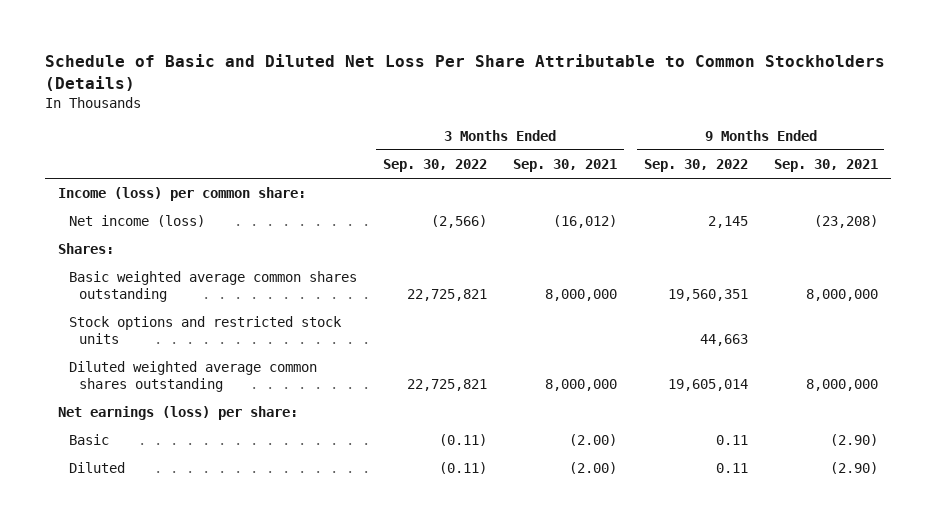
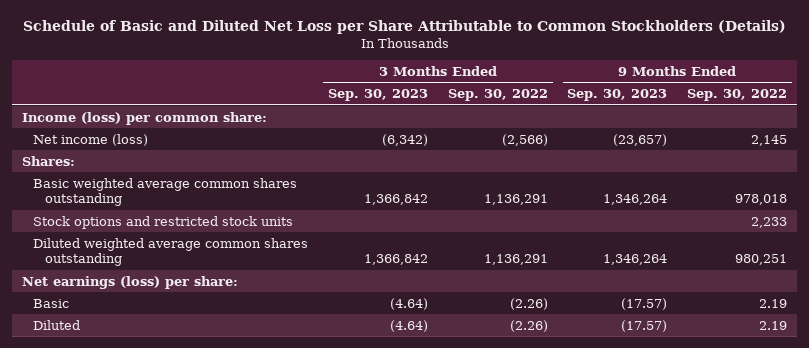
[44,53,885,91] Schedule of Basic and Diluted Net Loss Per Share Attributable to Common Stockholders (Details) -> [22,20,786,35] Schedule of Basic and Diluted Net Loss per Share Attributable to Common Stockholders (Details)
[513,159,618,173] Sep. 30, 2021 -> none
[773,159,878,173] Sep. 30, 2021 -> none
none -> [328,89,429,102] Sep. 30, 2023
none -> [567,89,668,102] Sep. 30, 2023
[407,289,488,302] 22,725,821 -> [483,194,548,206] 1,136,291
[667,289,748,302] 19,560,351 -> [735,194,788,206] 978,018
[699,334,748,347] 44,663 -> [751,216,788,228] 2,233
[407,379,488,392] 22,725,821 -> [483,254,548,266] 1,136,291
[667,379,748,392] 19,605,014 -> [735,254,788,266] 980,251
[439,434,488,447] (0.11) -> [509,297,548,310] (2.26)
[715,435,748,446] 0.11 -> [759,298,788,308] 2.19
[439,462,488,475] (0.11) -> [509,319,548,332] (2.26)
[715,463,748,474] 0.11 -> [759,320,788,330] 2.19

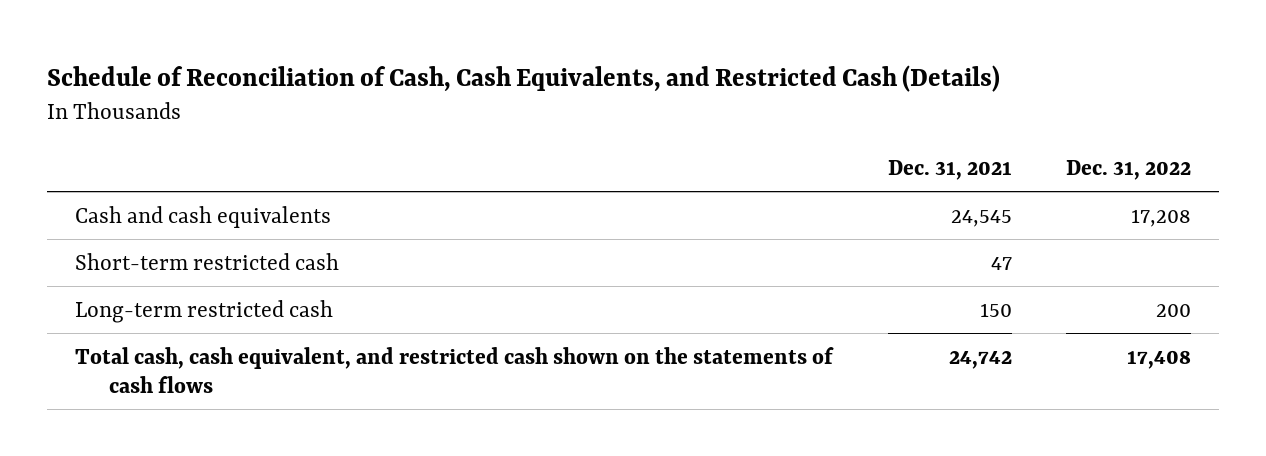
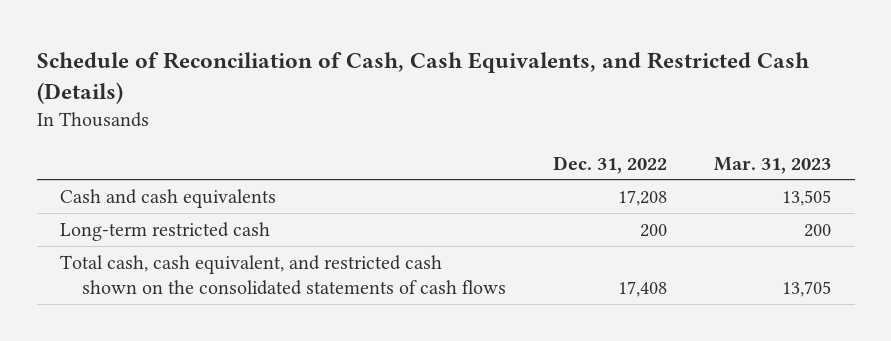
[887,160,1012,181] Dec. 31, 2021 -> none
none -> [714,156,832,174] Mar. 31, 2023
[74,252,339,270] Short-term restricted cash -> none
[74,346,834,393] Total cash, cash equivalent, and restricted cash shown on the statements of cash flows -> [60,254,506,295] Total cash, cash equivalent, and restricted cash shown on the consolidated statements of cash flows

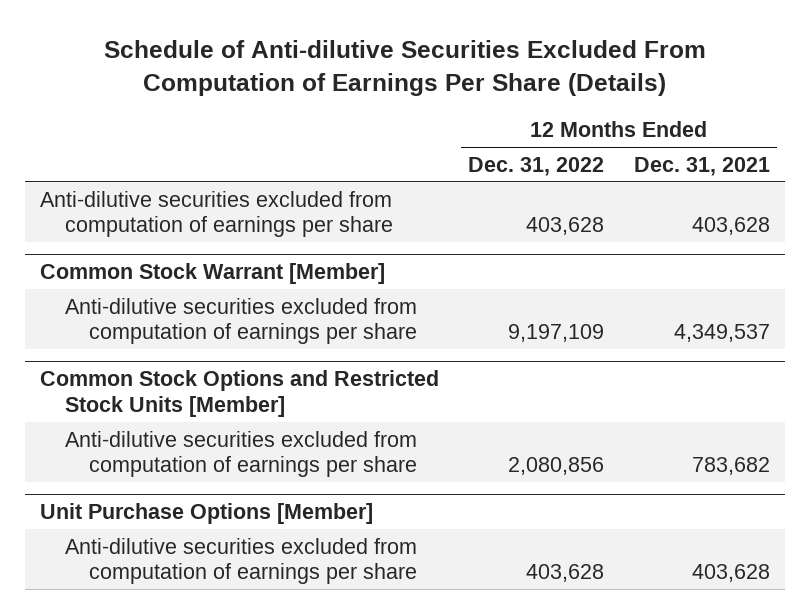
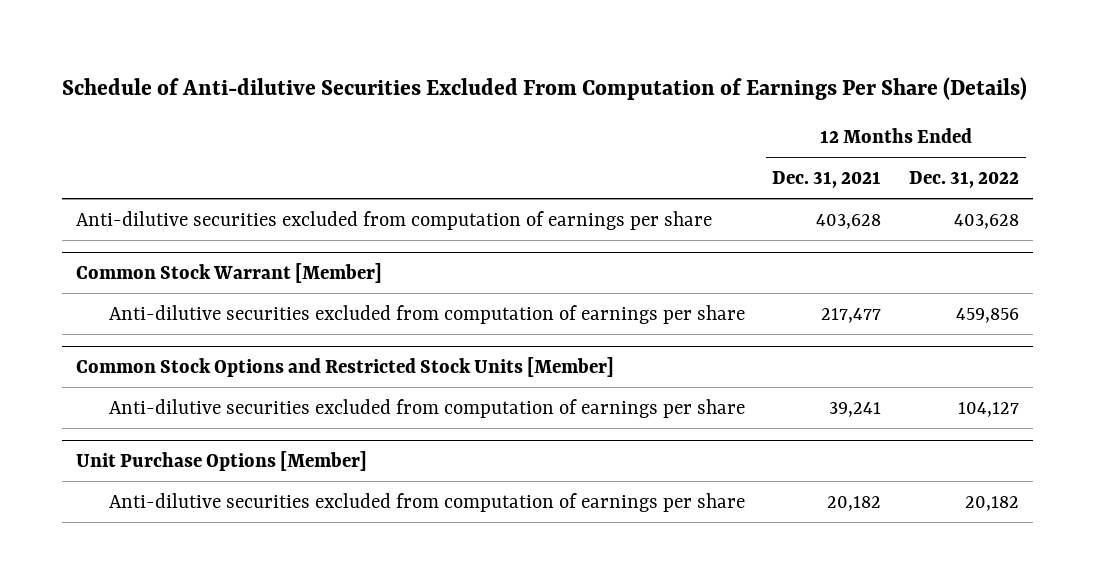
[508,324,605,343] 9,197,109 -> [956,307,1020,323] 459,856
[673,324,770,343] 4,349,537 -> [821,307,882,323] 217,477
[508,457,605,476] 2,080,856 -> [958,401,1020,417] 104,127
[691,457,770,476] 783,682 -> [829,401,882,417] 39,241
[526,564,605,583] 403,628 -> [965,495,1020,511] 20,182
[691,564,770,583] 403,628 -> [827,495,882,511] 20,182

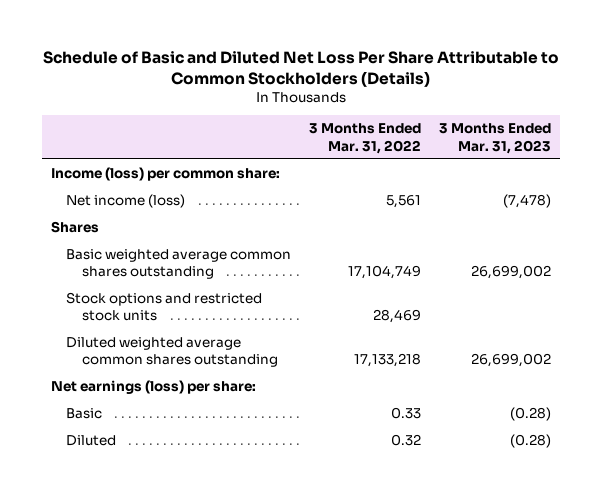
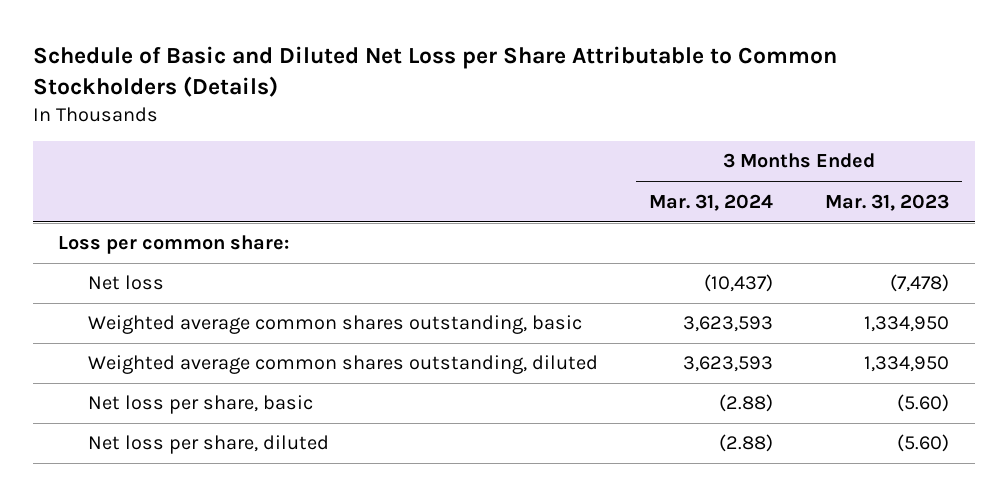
[43,51,560,87] Schedule of Basic and Diluted Net Loss Per Share Attributable to Common Stockholders (Details) -> [32,46,837,98] Schedule of Basic and Diluted Net Loss per Share Attributable to Common Stockholders (Details)
[309,123,422,154] 3 Months Ended Mar. 31, 2022 -> none
none -> [649,193,774,211] Mar. 31, 2024
[51,221,100,234] Shares -> none
[66,292,263,322] Stock options and restricted stock units -> none
[51,380,257,395] Net earnings (loss) per share: -> none
[51,167,281,182] Income (loss) per common share: -> [58,235,290,255] Loss per common share:
[66,194,186,209] Net income (loss) -> [87,275,164,291] Net loss
[66,249,292,280] Basic weighted average common shares outstanding -> [87,315,582,335] Weighted average common shares outstanding, basic
[470,265,551,280] 26,699,002 -> [863,316,949,333] 1,334,950
[66,337,278,368] Diluted weighted average common shares outstanding -> [87,355,598,375] Weighted average common shares outstanding, diluted
[470,353,551,368] 26,699,002 -> [863,356,949,373] 1,334,950
[66,408,103,420] Basic -> [87,395,313,415] Net loss per share, basic
[509,407,551,422] (0.28) -> [896,394,949,413] (5.60)
[66,435,117,447] Diluted -> [87,435,329,455] Net loss per share, diluted
[509,434,551,449] (0.28) -> [896,434,949,453] (5.60)

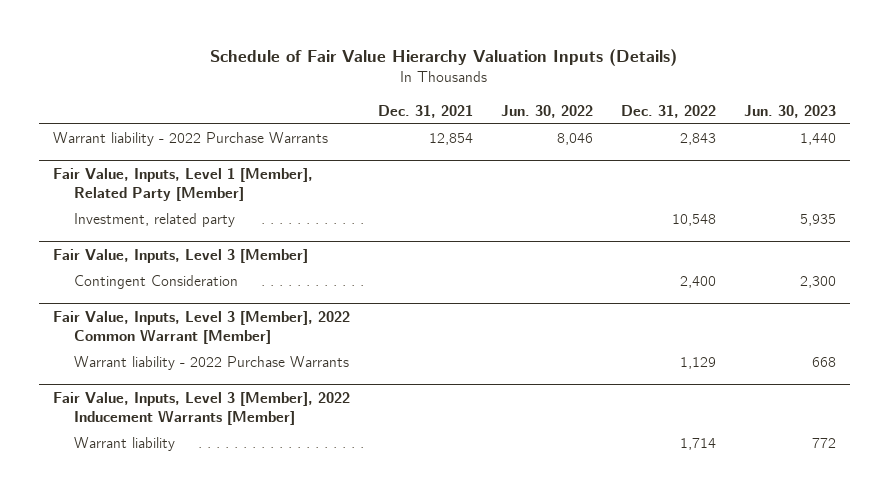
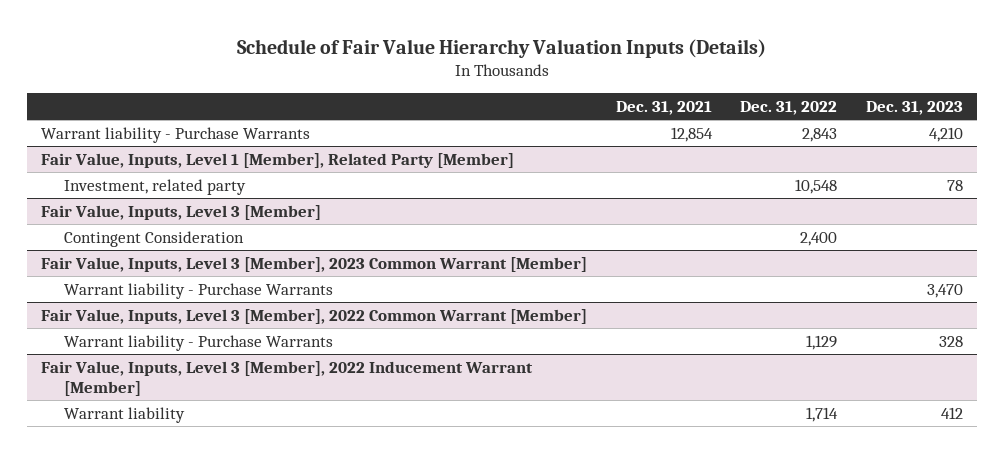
[500,104,593,118] Jun. 30, 2022 -> none
[743,104,836,118] Jun. 30, 2023 -> none
none -> [865,101,963,116] Dec. 31, 2023
[53,132,329,147] Warrant liability - 2022 Purchase Warrants -> [41,126,311,143] Warrant liability - Purchase Warrants
none -> [41,256,588,272] Fair Value, Inputs, Level 3 [Member], 2023 Common Warrant [Member]
none -> [64,282,334,299] Warrant liability - Purchase Warrants
[74,356,350,371] Warrant liability - 2022 Purchase Warrants -> [64,334,334,351] Warrant liability - Purchase Warrants
[53,391,351,425] Fair Value, Inputs, Level 3 [Member], 2022 Inducement Warrants [Member] -> [41,360,534,396] Fair Value, Inputs, Level 3 [Member], 2022 Inducement Warrant [Member]

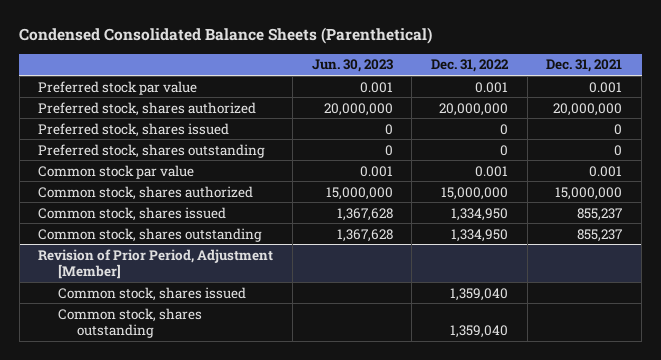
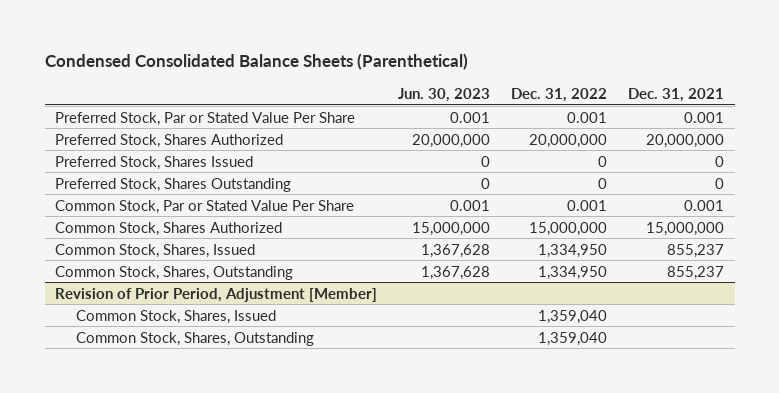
[38,80,198,95] Preferred stock par value -> [55,111,356,126] Preferred Stock, Par or Stated Value Per Share
[38,101,257,116] Preferred stock, shares authorized -> [55,133,284,148] Preferred Stock, Shares Authorized
[38,122,230,137] Preferred stock, shares issued -> [55,155,254,170] Preferred Stock, Shares Issued
[38,143,266,158] Preferred stock, shares outstanding -> [55,177,292,192] Preferred Stock, Shares Outstanding
[38,164,195,179] Common stock par value -> [55,199,355,214] Common Stock, Par or Stated Value Per Share
[38,185,254,200] Common stock, shares authorized -> [55,221,283,236] Common Stock, Shares Authorized
[38,206,227,221] Common stock, shares issued -> [55,243,256,258] Common Stock, Shares, Issued
[38,227,263,242] Common stock, shares outstanding -> [55,265,294,280] Common Stock, Shares, Outstanding
[57,286,246,301] Common stock, shares issued -> [76,309,277,324] Common Stock, Shares, Issued
[57,307,202,339] Common stock, shares outstanding -> [76,331,315,346] Common Stock, Shares, Outstanding

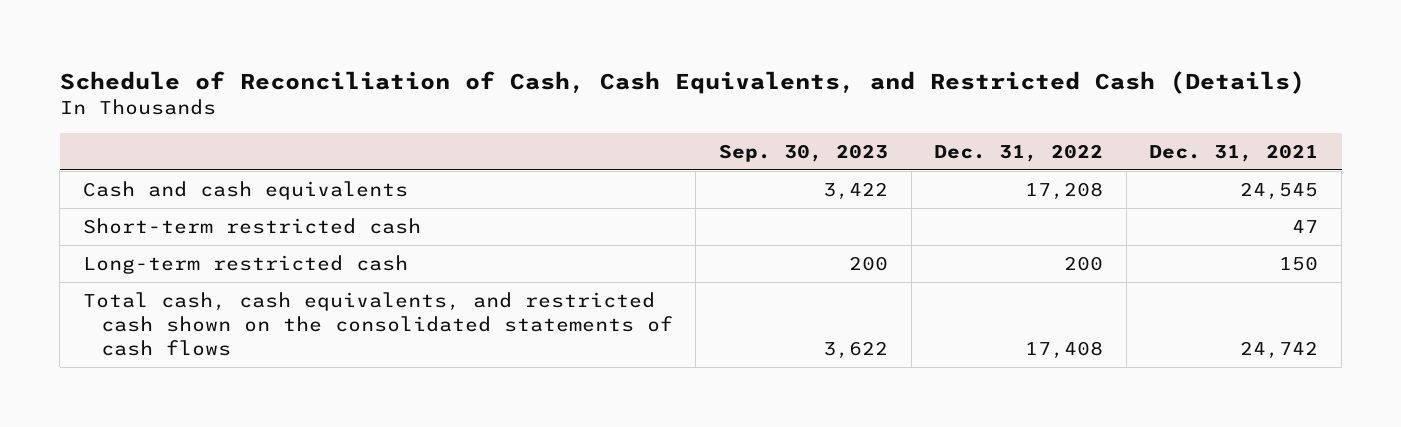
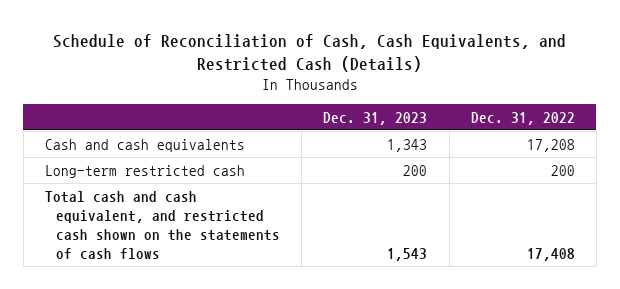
[718,143,888,162] Sep. 30, 2023 -> none
[1149,143,1319,162] Dec. 31, 2021 -> none
none -> [323,111,428,125] Dec. 31, 2023
[82,218,421,235] Short-term restricted cash -> none
[82,292,673,357] Total cash, cash equivalents, and restricted cash shown on the consolidated statements of cash flows -> [44,190,281,259] Total cash and cash equivalent, and restricted cash shown on the statements of cash flows

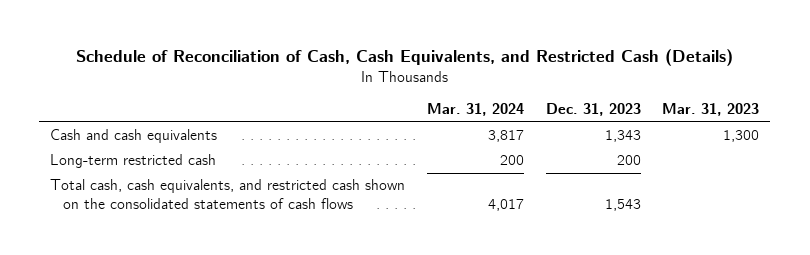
[470,111,575,125] Dec. 31, 2022 -> none
none -> [426,103,524,117] Mar. 31, 2024
none -> [662,103,760,117] Mar. 31, 2023
[44,190,281,259] Total cash and cash equivalent, and restricted cash shown on the statements of cash flows -> [50,179,406,209] Total cash, cash equivalents, and restricted cash shown on the consolidated statements of cash flows

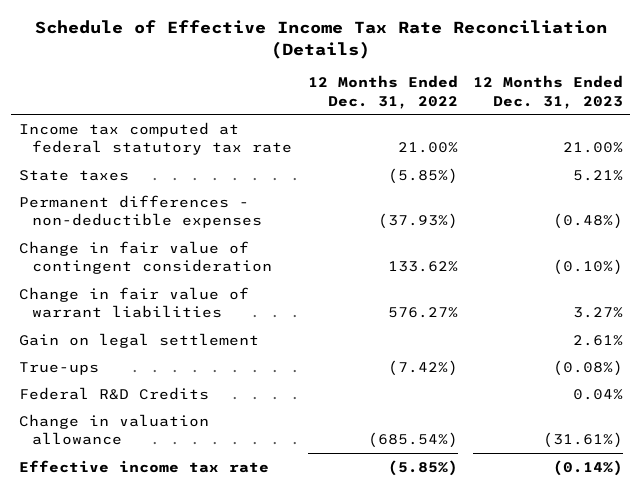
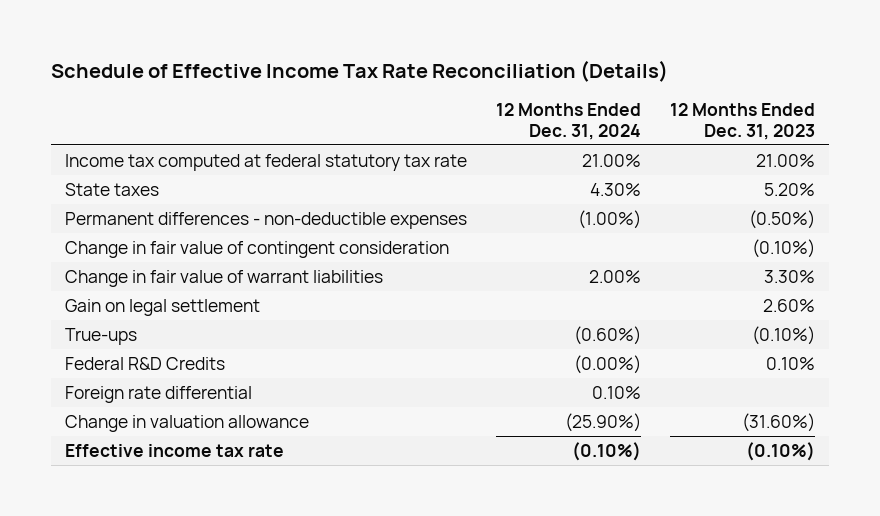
[307,75,458,109] 12 Months Ended Dec. 31, 2022 -> none
none -> [495,102,641,140] 12 Months Ended Dec. 31, 2024
[572,169,623,181] 5.21% -> [763,182,815,196] 5.20%
[552,212,623,229] (0.48%) -> [748,209,815,229] (0.50%)
[572,306,623,318] 3.27% -> [763,269,815,283] 3.30%
[572,334,623,346] 2.61% -> [762,298,815,312] 2.60%
[552,359,623,376] (0.08%) -> [751,325,815,345] (0.10%)
[572,388,623,400] 0.04% -> [765,356,815,370] 0.10%
none -> [65,385,253,403] Foreign rate differential
[542,431,623,448] (31.61%) -> [741,412,815,432] (31.60%)
[552,459,623,476] (0.14%) -> [745,441,815,461] (0.10%)

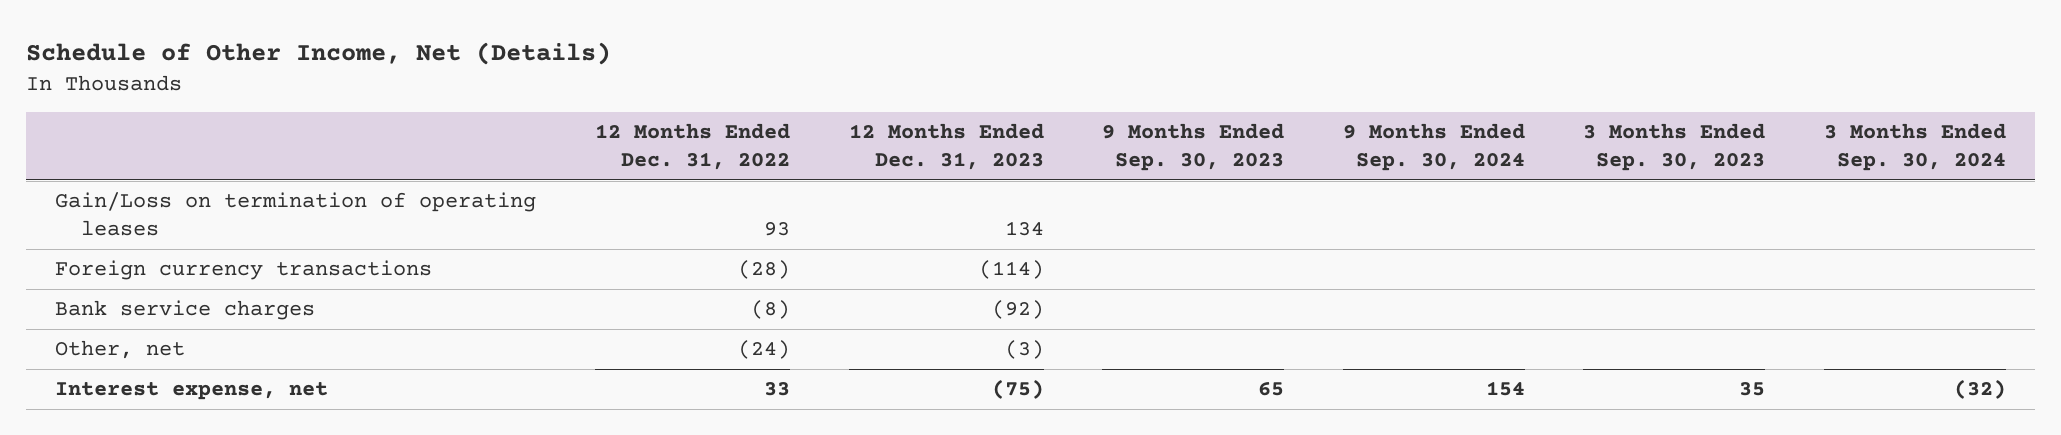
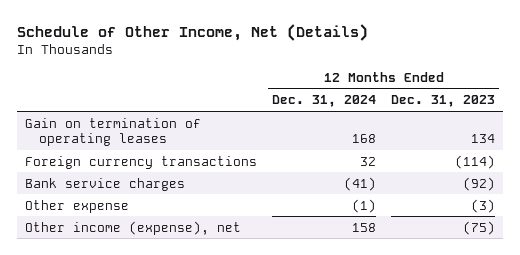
[595,123,791,171] 12 Months Ended Dec. 31, 2022 -> none
[1102,123,1285,172] 9 Months Ended Sep. 30, 2023 -> none
[1342,123,1525,172] 9 Months Ended Sep. 30, 2024 -> none
[1583,123,1766,172] 3 Months Ended Sep. 30, 2023 -> none
[1823,123,2006,172] 3 Months Ended Sep. 30, 2024 -> none
none -> [272,95,377,108] Dec. 31, 2024
[55,192,537,237] Gain/Loss on termination of operating leases -> [24,117,201,147] Gain on termination of operating leases
[55,340,186,360] Other, net -> [24,199,129,213] Other expense
[55,382,329,401] Interest expense, net -> [24,220,241,235] Other income (expense), net

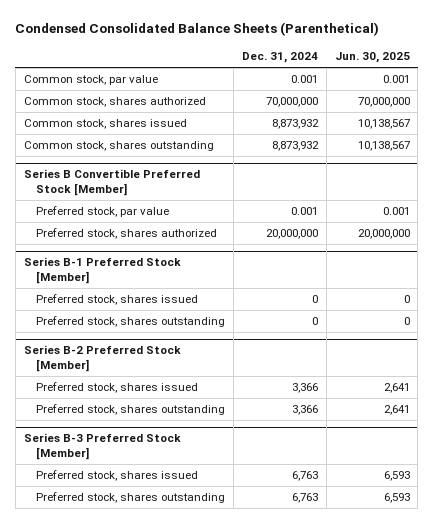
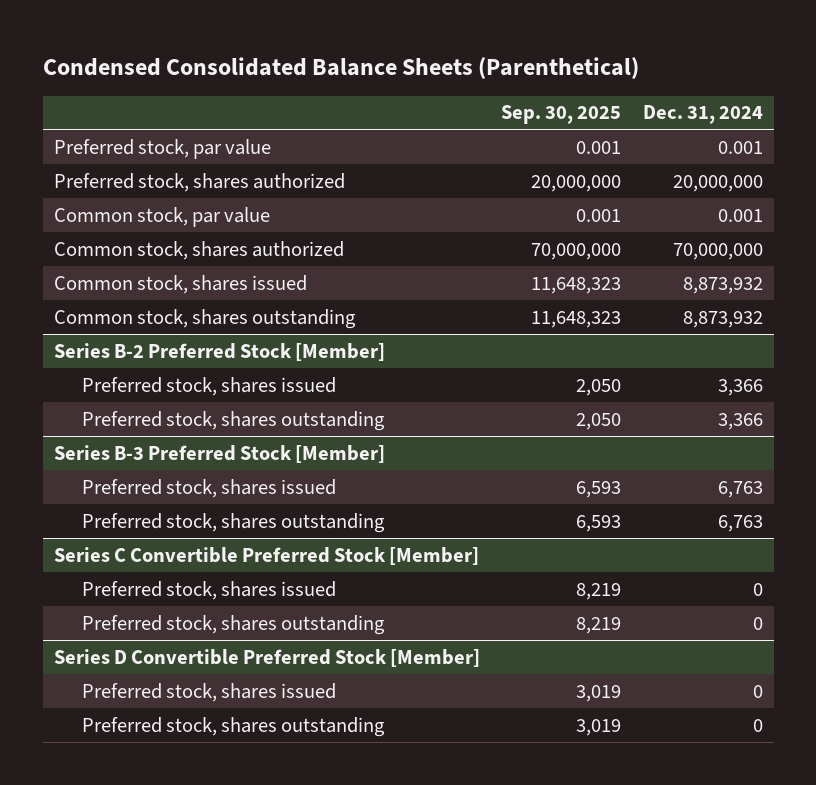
[334,52,410,64] Jun. 30, 2025 -> none
none -> [501,105,622,125] Sep. 30, 2025
none -> [53,138,271,159] Preferred stock, par value
none -> [53,172,345,192] Preferred stock, shares authorized
[23,169,200,196] Series B Convertible Preferred Stock [Member] -> none
[35,206,169,218] Preferred stock, par value -> none
[35,228,217,240] Preferred stock, shares authorized -> none
[23,257,181,284] Series B-1 Preferred Stock [Member] -> none
[35,294,198,306] Preferred stock, shares issued -> none
[35,316,225,328] Preferred stock, shares outstanding -> none
none -> [53,546,479,565] Series C Convertible Preferred Stock [Member]
none -> [82,580,337,600] Preferred stock, shares issued
none -> [82,614,386,635] Preferred stock, shares outstanding
none -> [53,648,480,667] Series D Convertible Preferred Stock [Member]
none -> [82,682,337,702] Preferred stock, shares issued
none -> [82,716,386,737] Preferred stock, shares outstanding

